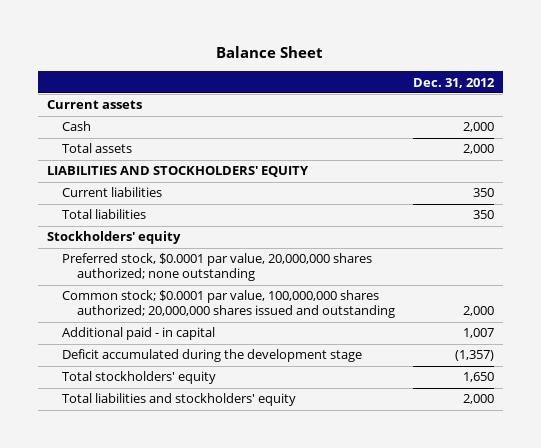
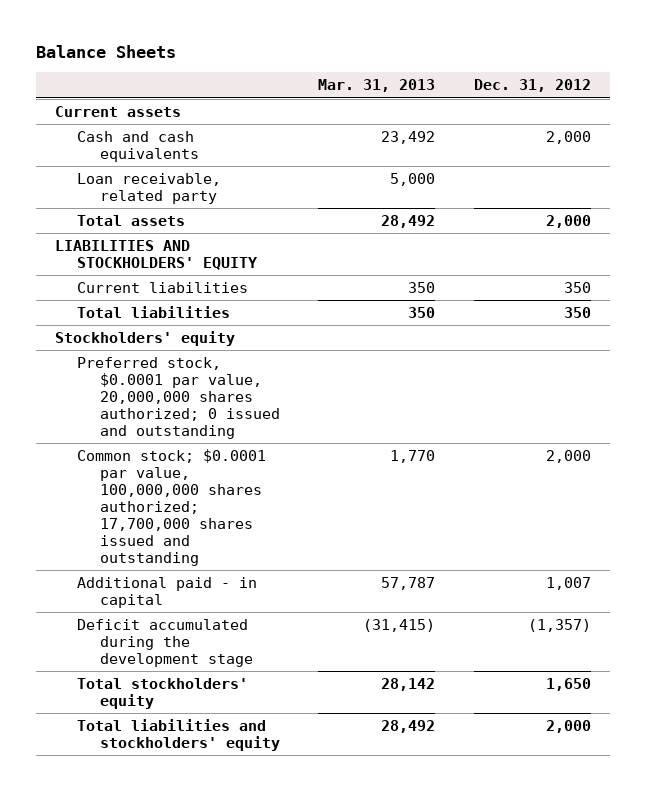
[216,46,324,59] Balance Sheet -> [35,45,176,59] Balance Sheets
none -> [318,79,436,93] Mar. 31, 2013
[62,121,92,132] Cash -> [77,130,200,162] Cash and cash equivalents
none -> [77,172,222,204] Loan receivable, related party
[62,253,373,282] Preferred stock, $0.0001 par value, 20,000,000 shares authorized; none outstanding -> [77,356,281,439] Preferred stock, $0.0001 par value, 20,000,000 shares authorized; 0 issued and outstanding
[62,290,396,319] Common stock; $0.0001 par value, 100,000,000 shares authorized; 20,000,000 shares issued and outstanding -> [77,448,267,566] Common stock; $0.0001 par value, 100,000,000 shares authorized; 17,700,000 shares issued and outstanding

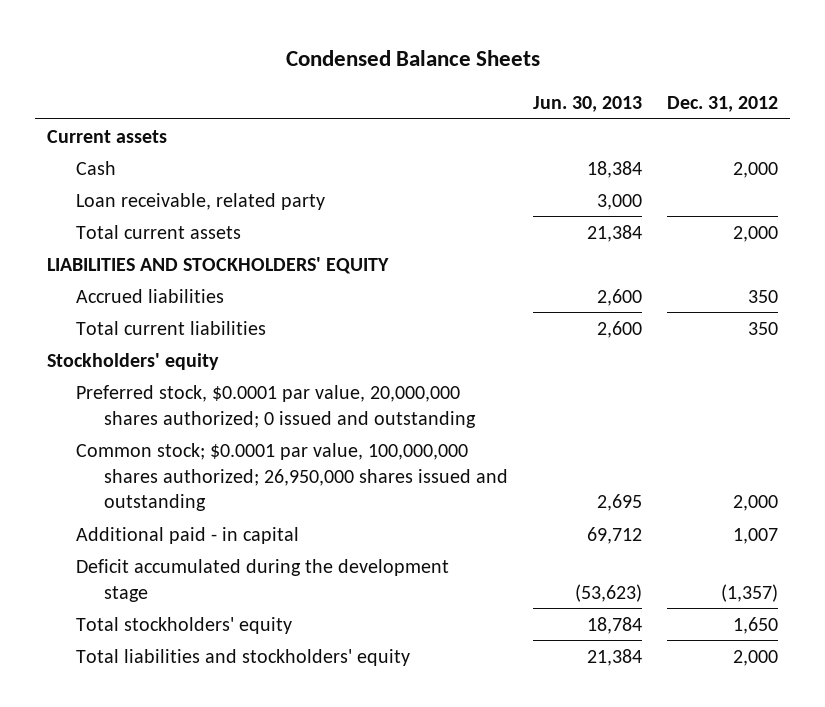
[35,45,176,59] Balance Sheets -> [285,50,540,67] Condensed Balance Sheets
[318,79,436,93] Mar. 31, 2013 -> none
none -> [532,96,642,113] Jun. 30, 2013
[77,130,200,162] Cash and cash equivalents -> [75,160,116,175] Cash
[77,214,186,226] Total assets -> [75,224,241,239] Total current assets
[77,305,231,318] Total liabilities -> none
none -> [75,288,224,303] Accrued liabilities
[77,281,249,293] Current liabilities -> [75,320,266,335] Total current liabilities
[77,448,267,566] Common stock; $0.0001 par value, 100,000,000 shares authorized; 17,700,000 shares issued and outstanding -> [75,442,508,512] Common stock; $0.0001 par value, 100,000,000 shares authorized; 26,950,000 shares issued and outstanding

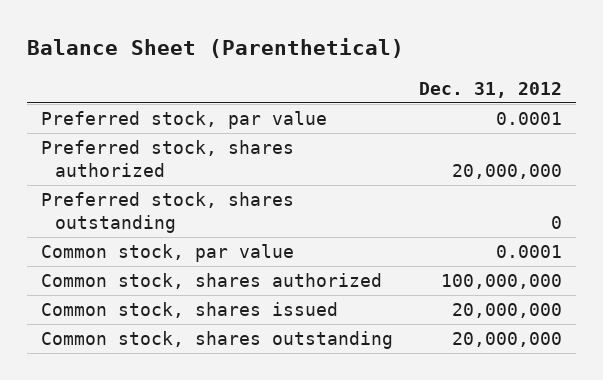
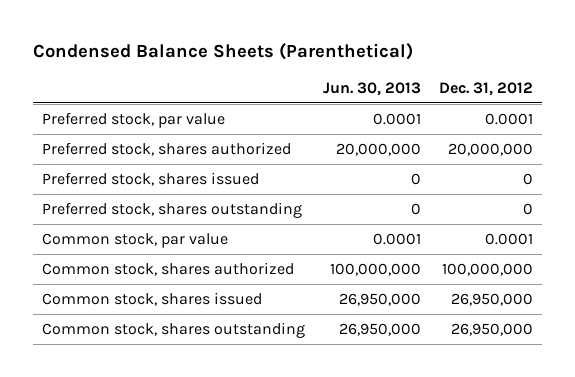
[27,38,405,59] Balance Sheet (Parenthetical) -> [32,43,413,61] Condensed Balance Sheets (Parenthetical)
none -> [322,82,421,97] Jun. 30, 2013
none -> [41,171,259,186] Preferred stock, shares issued
[452,303,563,319] 20,000,000 -> [451,292,534,306] 26,950,000
[452,332,563,348] 20,000,000 -> [451,322,534,336] 26,950,000

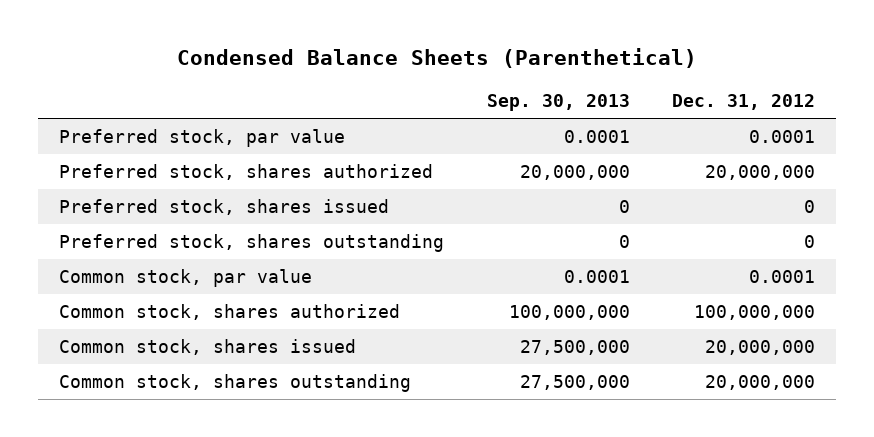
[322,82,421,97] Jun. 30, 2013 -> none
none -> [486,94,630,112] Sep. 30, 2013
[451,292,534,306] 26,950,000 -> [704,340,815,356] 20,000,000
[451,322,534,336] 26,950,000 -> [704,375,815,391] 20,000,000

